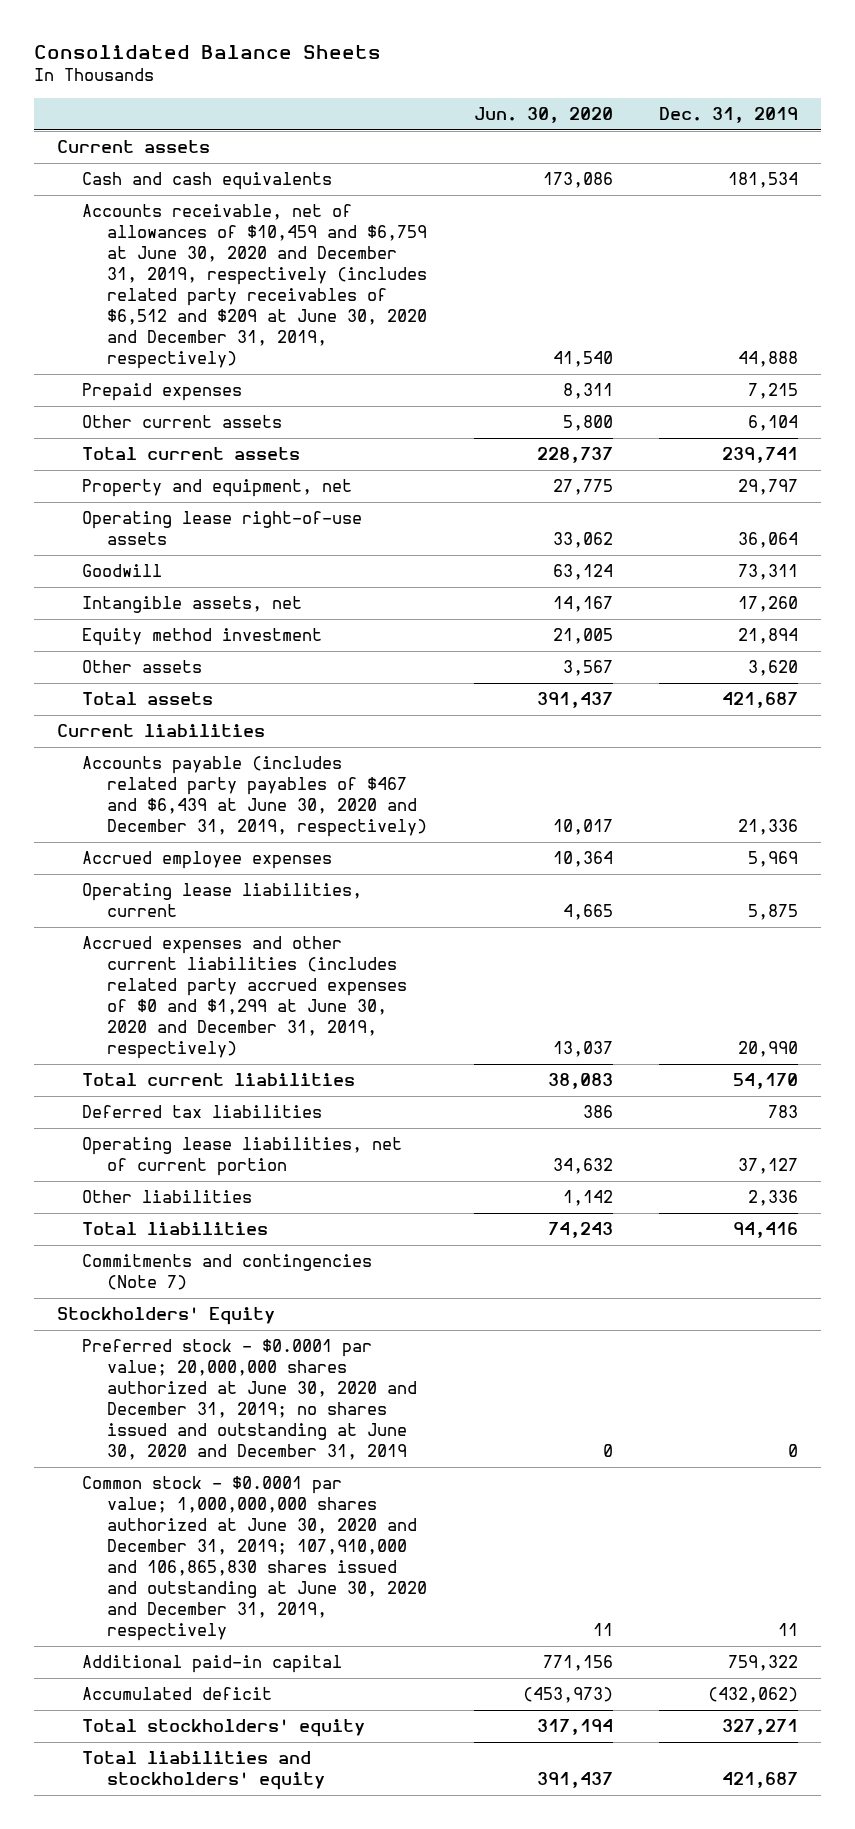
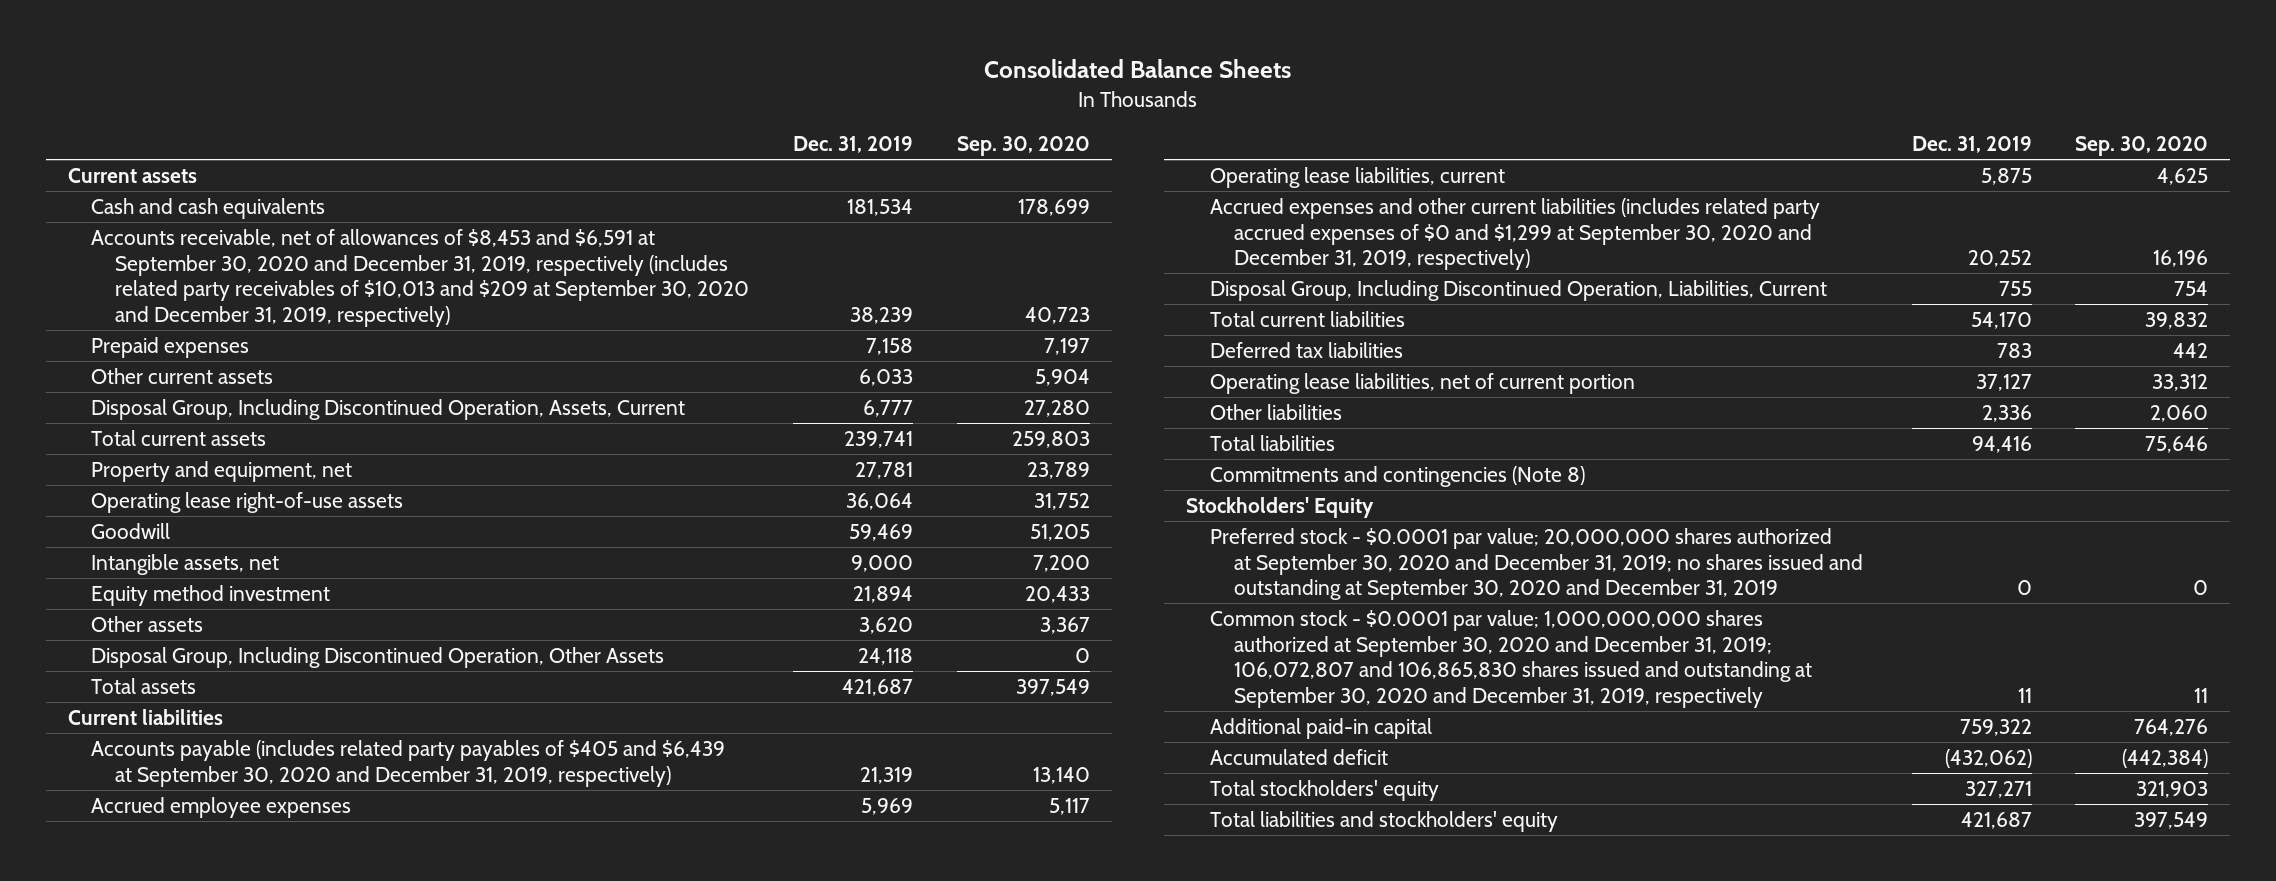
[473,106,613,123] Jun. 30, 2020 -> none
none -> [956,136,1090,157] Sep. 30, 2020
[82,204,428,369] Accounts receivable, net of allowances of $10,459 and $6,759 at June 30, 2020 and December 31, 2019, respectively (includes related party receivables of $6,512 and $209 at June 30, 2020 and December 31, 2019, respectively) -> [91,229,750,327] Accounts receivable, net of allowances of $8,453 and $6,591 at September 30, 2020 and December 31, 2019, respectively (includes related party receivables of $10,013 and $209 at September 30, 2020 and December 31, 2019, respectively)
[737,350,798,367] 44,888 -> [850,306,914,324] 38,239
[747,383,798,400] 7,215 -> [866,338,914,356] 7,158
[747,415,798,432] 6,104 -> [859,369,914,387] 6,033
none -> [91,399,686,421] Disposal Group, Including Discontinued Operation, Assets, Current
[737,479,798,496] 29,797 -> [855,462,914,480] 27,781
[737,564,798,581] 73,311 -> [849,524,914,542] 59,469
[737,596,798,613] 17,260 -> [851,555,914,573] 9,000
none -> [91,647,665,669] Disposal Group, Including Discontinued Operation, Other Assets
[82,756,428,837] Accounts payable (includes related party payables of $467 and $6,439 at June 30, 2020 and December 31, 2019, respectively) -> [91,740,726,787] Accounts payable (includes related party payables of $405 and $6,439 at September 30, 2020 and December 31, 2019, respectively)
[737,818,798,835] 21,336 -> [860,766,914,784] 21,319
[82,936,408,1059] Accrued expenses and other current liabilities (includes related party accrued expenses of $0 and $1,299 at June 30, 2020 and December 31, 2019, respectively) -> [1210,198,1821,271] Accrued expenses and other current liabilities (includes related party accrued expenses of $0 and $1,299 at September 30, 2020 and December 31, 2019, respectively)
[737,1040,798,1057] 20,990 -> [1967,250,2032,268] 20,252
none -> [1210,280,1828,302] Disposal Group, Including Discontinued Operation, Liabilities, Current
[82,1254,373,1291] Commitments and contingencies (Note 7) -> [1210,466,1586,488] Commitments and contingencies (Note 8)
[82,1339,418,1460] Preferred stock - $0.0001 par value; 20,000,000 shares authorized at June 30, 2020 and December 31, 2019; no shares issued and outstanding at June 30, 2020 and December 31, 2019 -> [1210,528,1864,601] Preferred stock - $0.0001 par value; 20,000,000 shares authorized at September 30, 2020 and December 31, 2019; no shares issued and outstanding at September 30, 2020 and December 31, 2019
[82,1476,428,1641] Common stock - $0.0001 par value; 1,000,000,000 shares authorized at June 30, 2020 and December 31, 2019; 107,910,000 and 106,865,830 shares issued and outstanding at June 30, 2020 and December 31, 2019, respectively -> [1210,610,1813,708] Common stock - $0.0001 par value; 1,000,000,000 shares authorized at September 30, 2020 and December 31, 2019; 106,072,807 and 106,865,830 shares issued and outstanding at September 30, 2020 and December 31, 2019, respectively

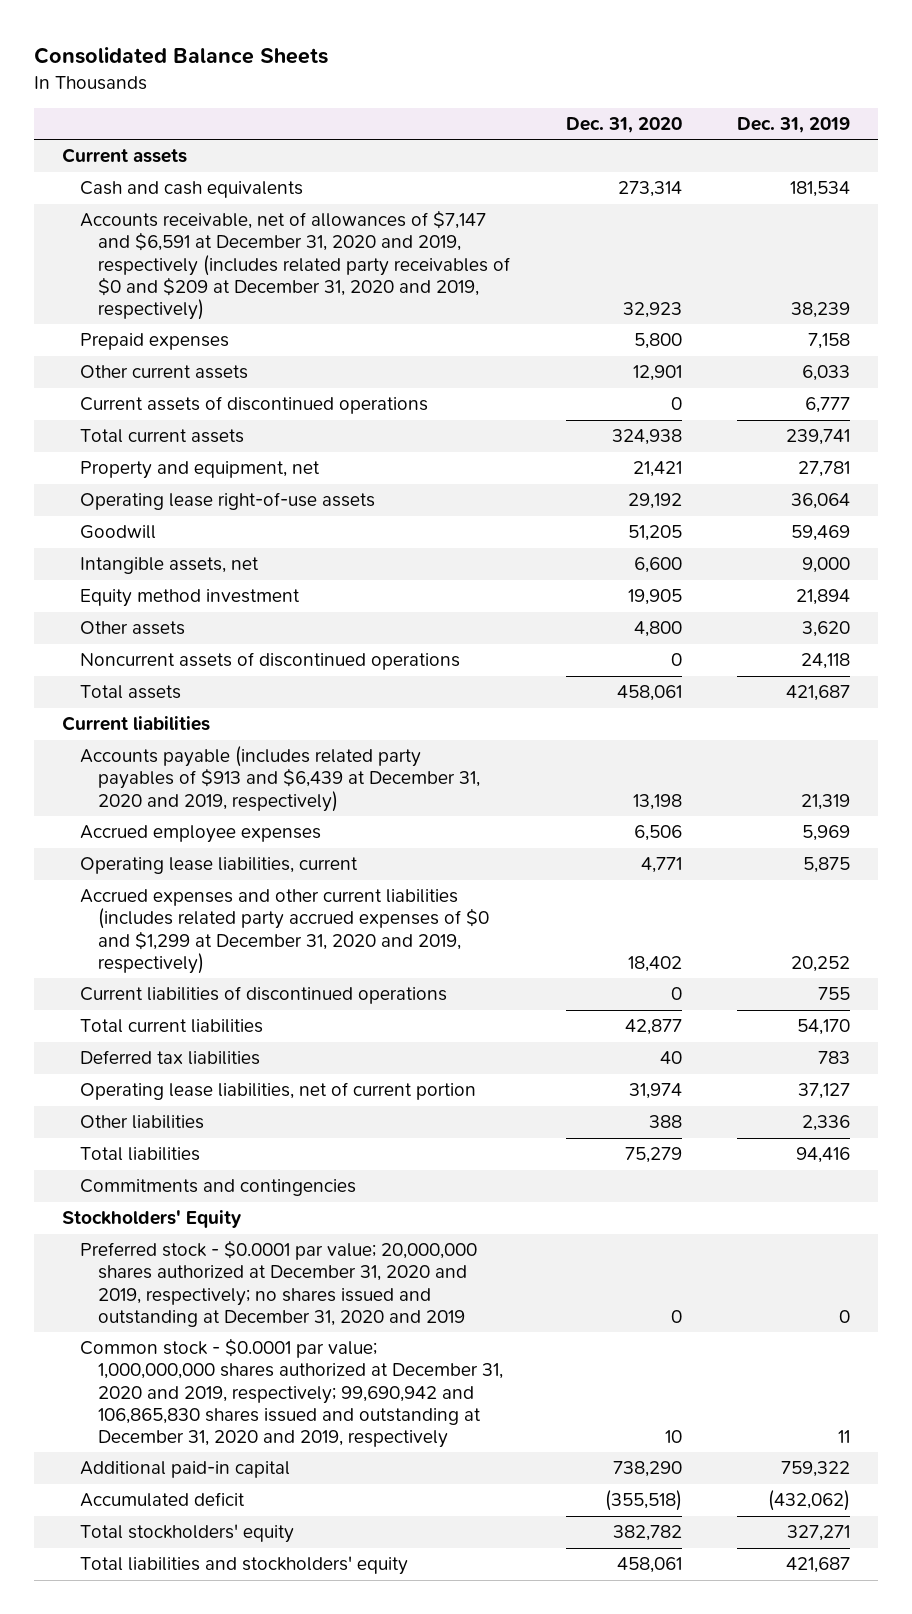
[956,136,1090,157] Sep. 30, 2020 -> none
none -> [565,116,682,133] Dec. 31, 2020
[91,229,750,327] Accounts receivable, net of allowances of $8,453 and $6,591 at September 30, 2020 and December 31, 2019, respectively (includes related party receivables of $10,013 and $209 at September 30, 2020 and December 31, 2019, respectively) -> [79,210,511,320] Accounts receivable, net of allowances of $7,147 and $6,591 at December 31, 2020 and 2019, respectively (includes related party receivables of $0 and $209 at December 31, 2020 and 2019, respectively)
[91,399,686,421] Disposal Group, Including Discontinued Operation, Assets, Current -> [79,396,428,415] Current assets of discontinued operations
[91,647,665,669] Disposal Group, Including Discontinued Operation, Other Assets -> [79,652,460,671] Noncurrent assets of discontinued operations
[91,740,726,787] Accounts payable (includes related party payables of $405 and $6,439 at September 30, 2020 and December 31, 2019, respectively) -> [79,746,481,812] Accounts payable (includes related party payables of $913 and $6,439 at December 31, 2020 and 2019, respectively)
[1210,198,1821,271] Accrued expenses and other current liabilities (includes related party accrued expenses of $0 and $1,299 at September 30, 2020 and December 31, 2019, respectively) -> [79,889,490,974] Accrued expenses and other current liabilities (includes related party accrued expenses of $0 and $1,299 at December 31, 2020 and 2019, respectively)
[1210,280,1828,302] Disposal Group, Including Discontinued Operation, Liabilities, Current -> [79,986,447,1005] Current liabilities of discontinued operations
[1210,466,1586,488] Commitments and contingencies (Note 8) -> [79,1179,356,1197] Commitments and contingencies
[1210,528,1864,601] Preferred stock - $0.0001 par value; 20,000,000 shares authorized at September 30, 2020 and December 31, 2019; no shares issued and outstanding at September 30, 2020 and December 31, 2019 -> [79,1240,477,1327] Preferred stock - $0.0001 par value; 20,000,000 shares authorized at December 31, 2020 and 2019, respectively; no shares issued and outstanding at December 31, 2020 and 2019
[1210,610,1813,708] Common stock - $0.0001 par value; 1,000,000,000 shares authorized at September 30, 2020 and December 31, 2019; 106,072,807 and 106,865,830 shares issued and outstanding at September 30, 2020 and December 31, 2019, respectively -> [79,1338,504,1448] Common stock - $0.0001 par value; 1,000,000,000 shares authorized at December 31, 2020 and 2019, respectively; 99,690,942 and 106,865,830 shares issued and outstanding at December 31, 2020 and 2019, respectively

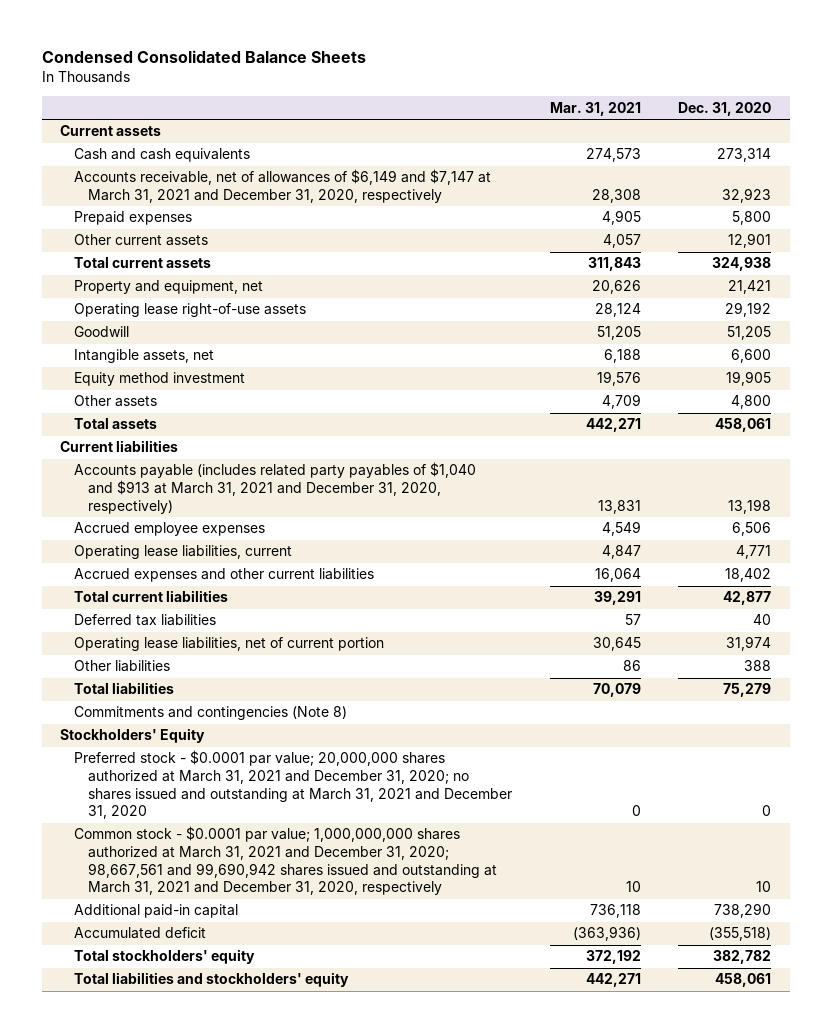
[34,47,329,65] Consolidated Balance Sheets -> [41,50,366,64] Condensed Consolidated Balance Sheets
[737,116,851,133] Dec. 31, 2019 -> none
none -> [549,101,641,116] Mar. 31, 2021
[79,210,511,320] Accounts receivable, net of allowances of $7,147 and $6,591 at December 31, 2020 and 2019, respectively (includes related party receivables of $0 and $209 at December 31, 2020 and 2019, respectively) -> [74,169,492,204] Accounts receivable, net of allowances of $6,149 and $7,147 at March 31, 2021 and December 31, 2020, respectively
[79,396,428,415] Current assets of discontinued operations -> none
[79,652,460,671] Noncurrent assets of discontinued operations -> none
[79,746,481,812] Accounts payable (includes related party payables of $913 and $6,439 at December 31, 2020 and 2019, respectively) -> [74,462,477,514] Accounts payable (includes related party payables of $1,040 and $913 at March 31, 2021 and December 31, 2020, respectively)
[79,986,447,1005] Current liabilities of discontinued operations -> none
[79,889,490,974] Accrued expenses and other current liabilities (includes related party accrued expenses of $0 and $1,299 at December 31, 2020 and 2019, respectively) -> [74,568,375,583] Accrued expenses and other current liabilities
[79,1179,356,1197] Commitments and contingencies -> [74,706,348,721] Commitments and contingencies (Note 8)
[79,1240,477,1327] Preferred stock - $0.0001 par value; 20,000,000 shares authorized at December 31, 2020 and 2019, respectively; no shares issued and outstanding at December 31, 2020 and 2019 -> [74,750,513,820] Preferred stock - $0.0001 par value; 20,000,000 shares authorized at March 31, 2021 and December 31, 2020; no shares issued and outstanding at March 31, 2021 and December 31, 2020
[79,1338,504,1448] Common stock - $0.0001 par value; 1,000,000,000 shares authorized at December 31, 2020 and 2019, respectively; 99,690,942 and 106,865,830 shares issued and outstanding at December 31, 2020 and 2019, respectively -> [74,826,498,896] Common stock - $0.0001 par value; 1,000,000,000 shares authorized at March 31, 2021 and December 31, 2020; 98,667,561 and 99,690,942 shares issued and outstanding at March 31, 2021 and December 31, 2020, respectively

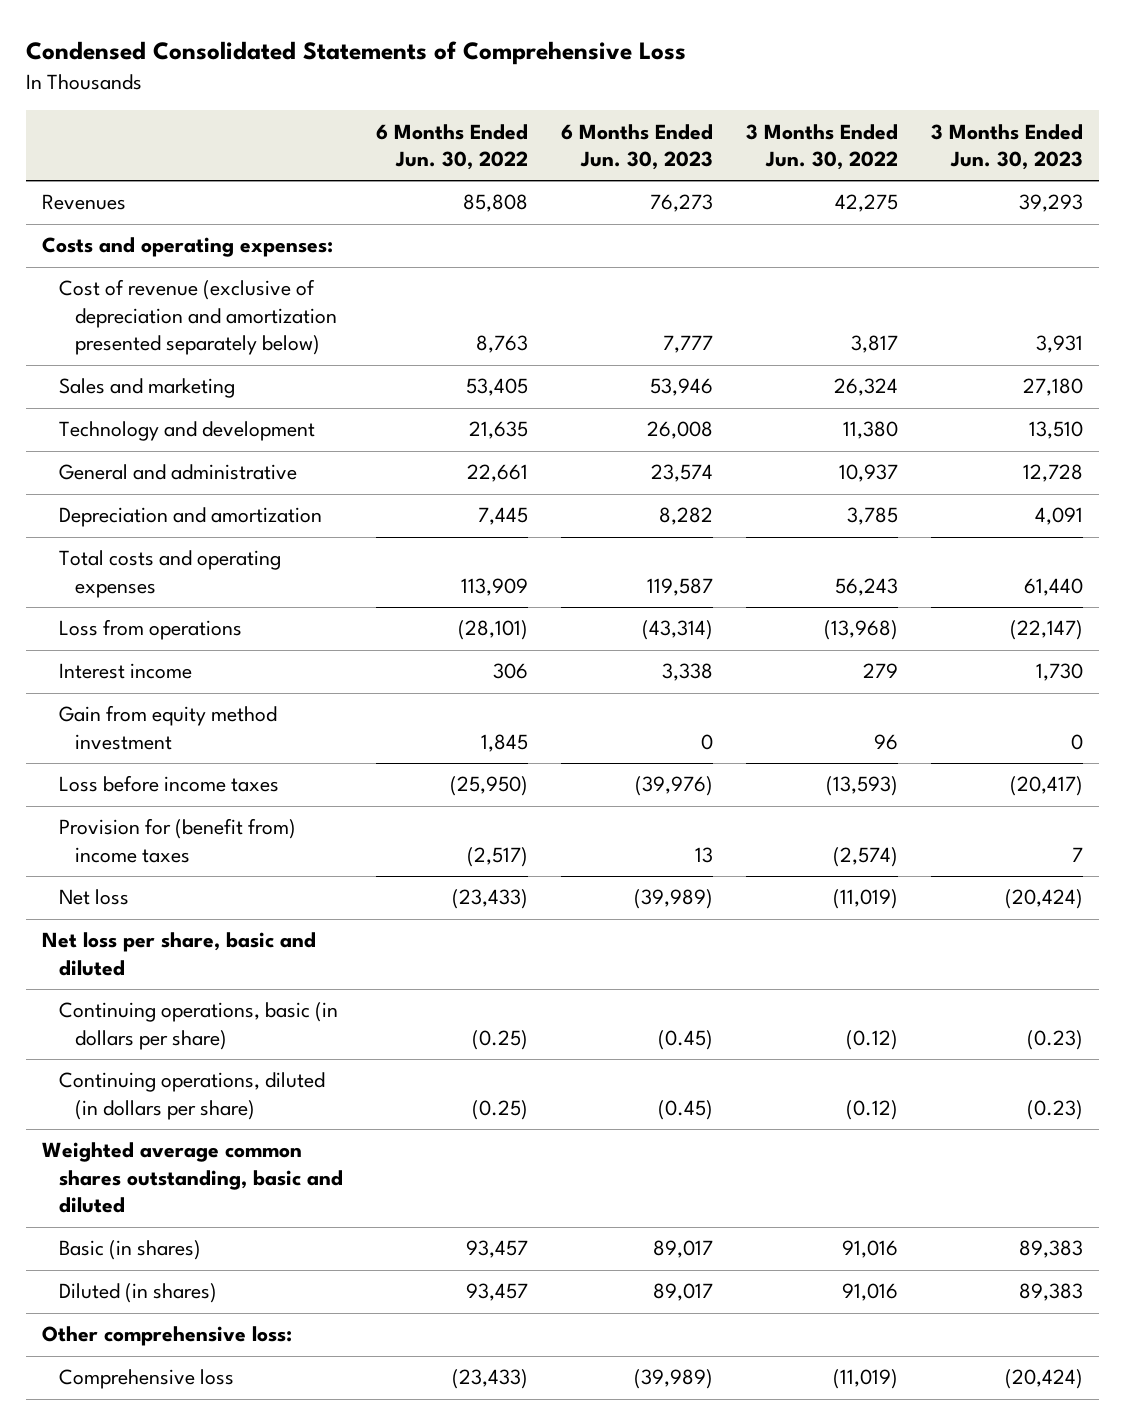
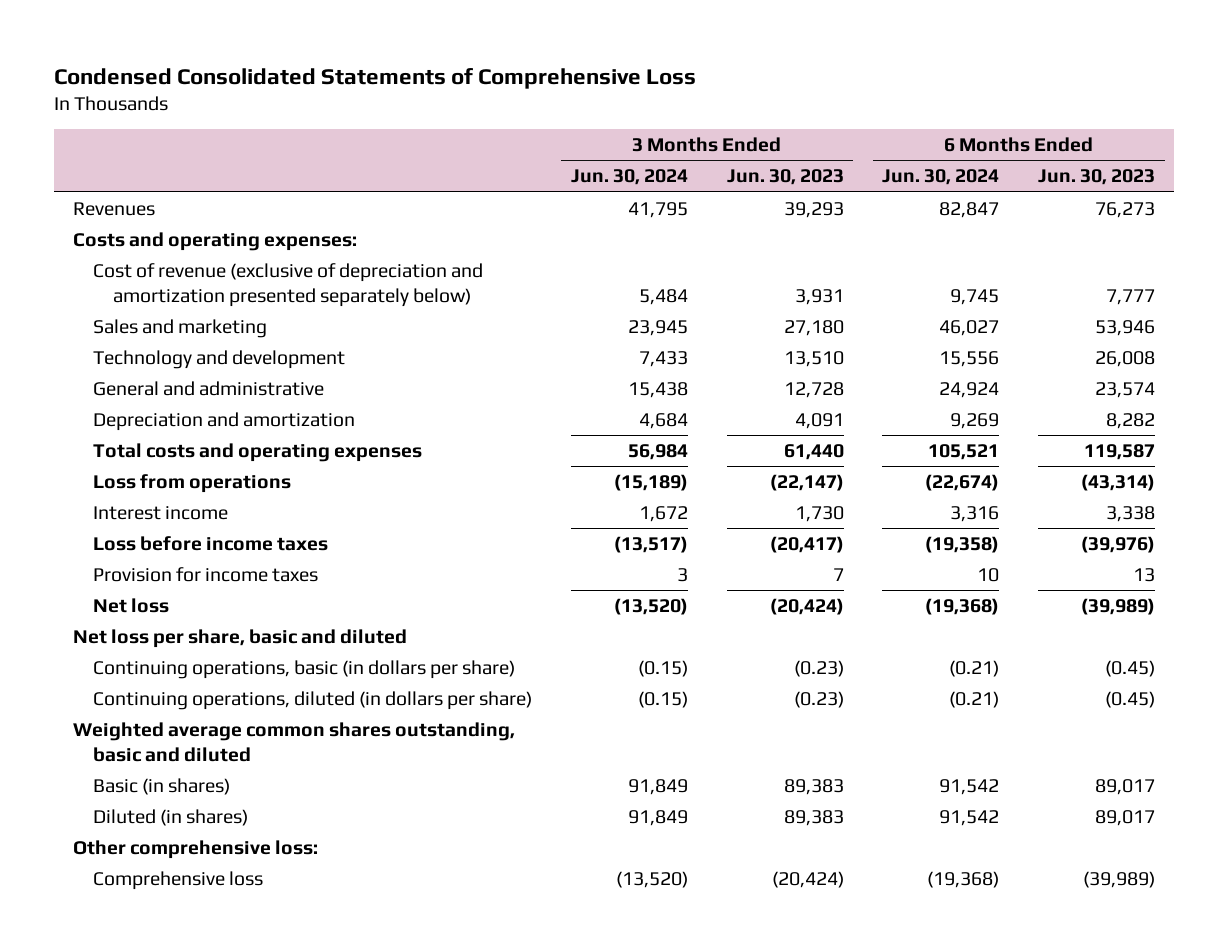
[375,123,528,171] 6 Months Ended Jun. 30, 2022 -> none
[745,123,898,171] 3 Months Ended Jun. 30, 2022 -> none
none -> [570,169,688,186] Jun. 30, 2024
none -> [882,169,1000,186] Jun. 30, 2024
[58,705,277,750] Gain from equity method investment -> none
[58,818,296,863] Provision for (benefit from) income taxes -> [93,566,319,582] Provision for income taxes

